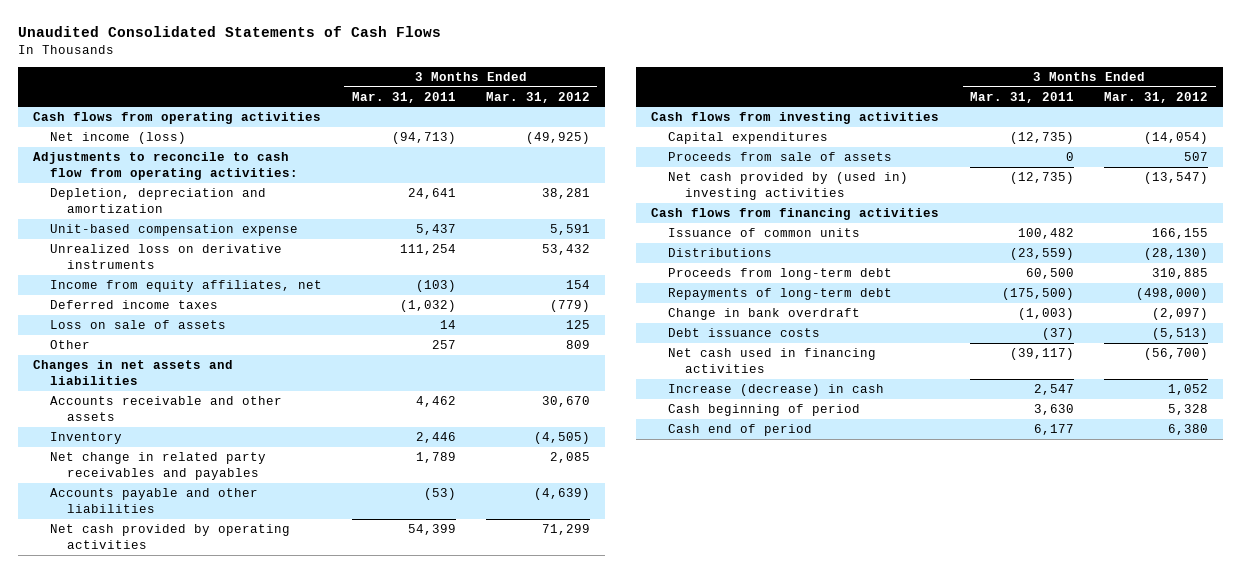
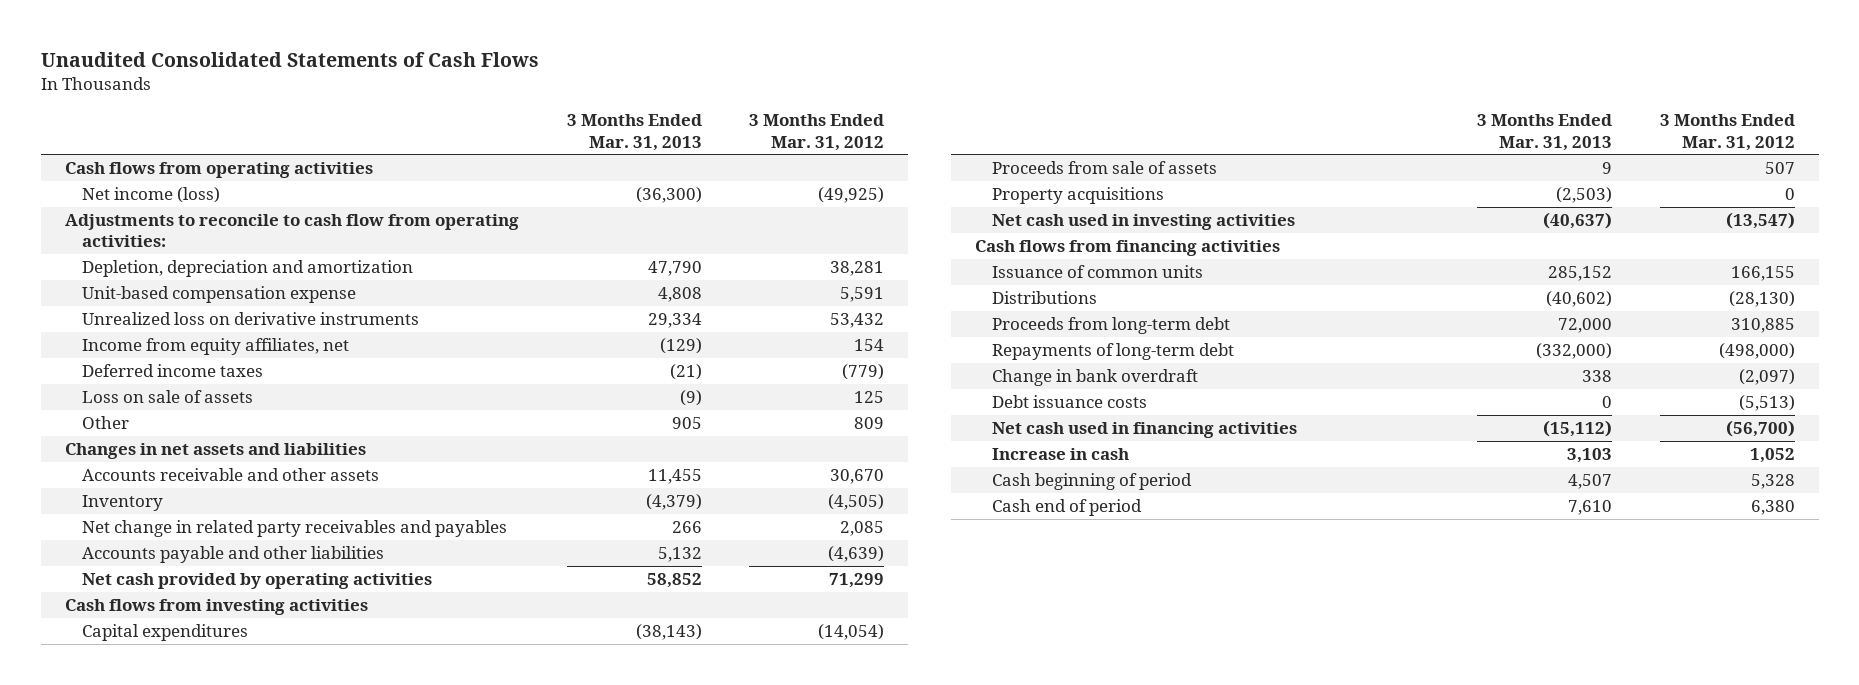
[351,91,456,103] Mar. 31, 2011 -> none
none -> [566,114,702,151] 3 Months Ended Mar. 31, 2013
none -> [992,187,1165,205] Property acquisitions
[668,171,909,201] Net cash provided by (used in) investing activities -> [992,214,1296,231] Net cash used in investing activities
[668,383,885,396] Increase (decrease) in cash -> [992,448,1130,461] Increase in cash

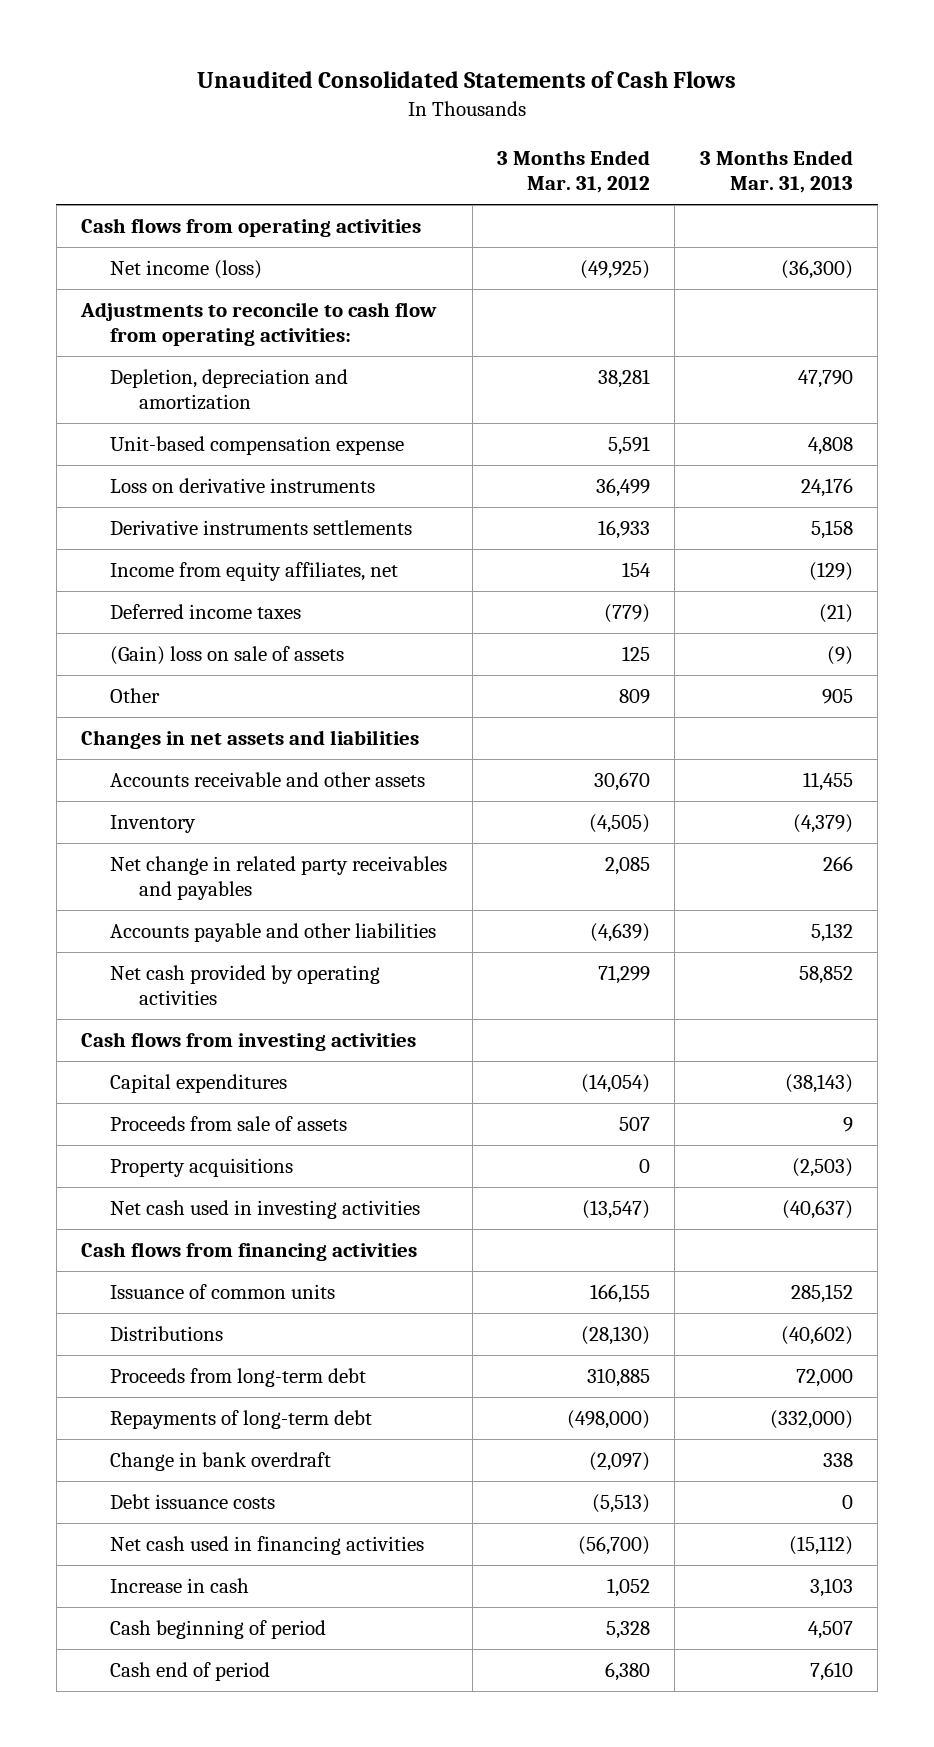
[82,312,420,326] Unrealized loss on derivative instruments -> [110,477,376,493] Loss on derivative instruments
[647,313,702,329] 29,334 -> [800,477,853,497] 24,176
[830,313,885,329] 53,432 -> [596,477,651,497] 36,499
none -> [110,519,413,535] Derivative instruments settlements
[82,390,254,404] Loss on sale of assets -> [110,645,345,665] (Gain) loss on sale of assets

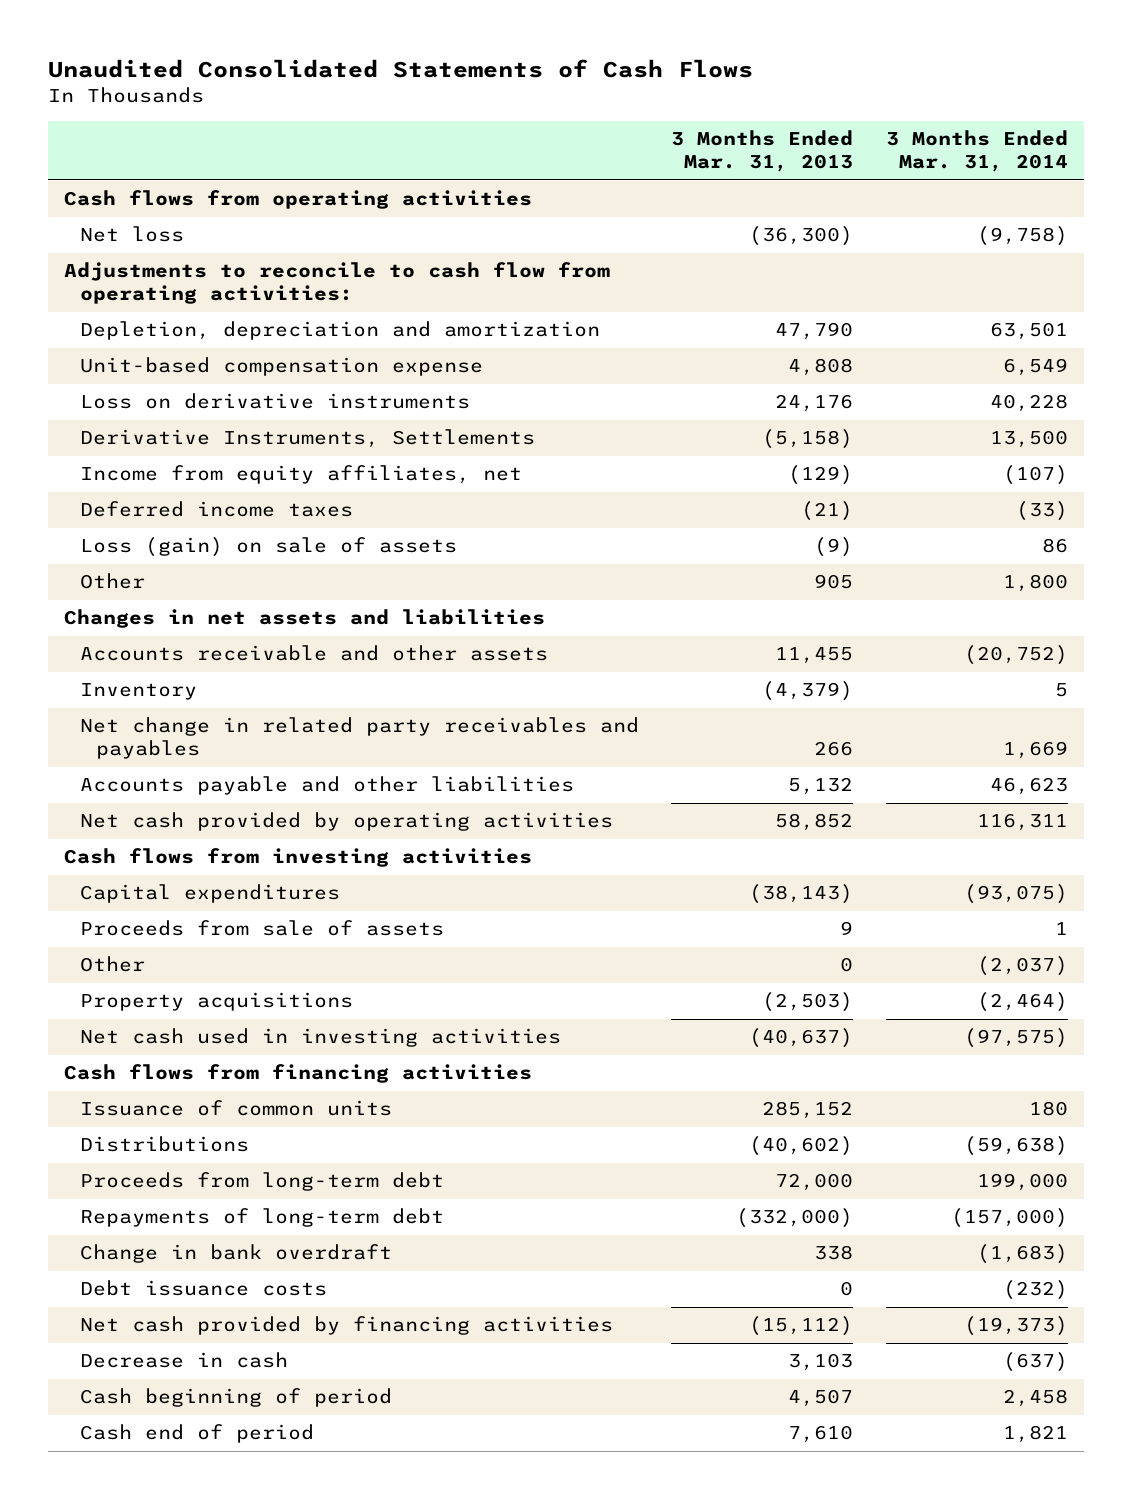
[497,149,651,194] 3 Months Ended Mar. 31, 2012 -> none
none -> [885,130,1068,173] 3 Months Ended Mar. 31, 2014
[110,259,263,279] Net income (loss) -> [79,226,184,243] Net loss
[110,519,413,535] Derivative instruments settlements -> [79,429,535,449] Derivative Instruments, Settlements
[810,519,853,539] 5,158 -> [762,429,854,450] (5,158)
[110,645,345,665] (Gain) loss on sale of assets -> [79,537,457,558] Loss (gain) on sale of assets
none -> [79,956,145,973] Other
[110,1535,425,1555] Net cash used in financing activities -> [79,1316,613,1336] Net cash provided by financing activities
[110,1577,250,1593] Increase in cash -> [79,1352,288,1369] Decrease in cash

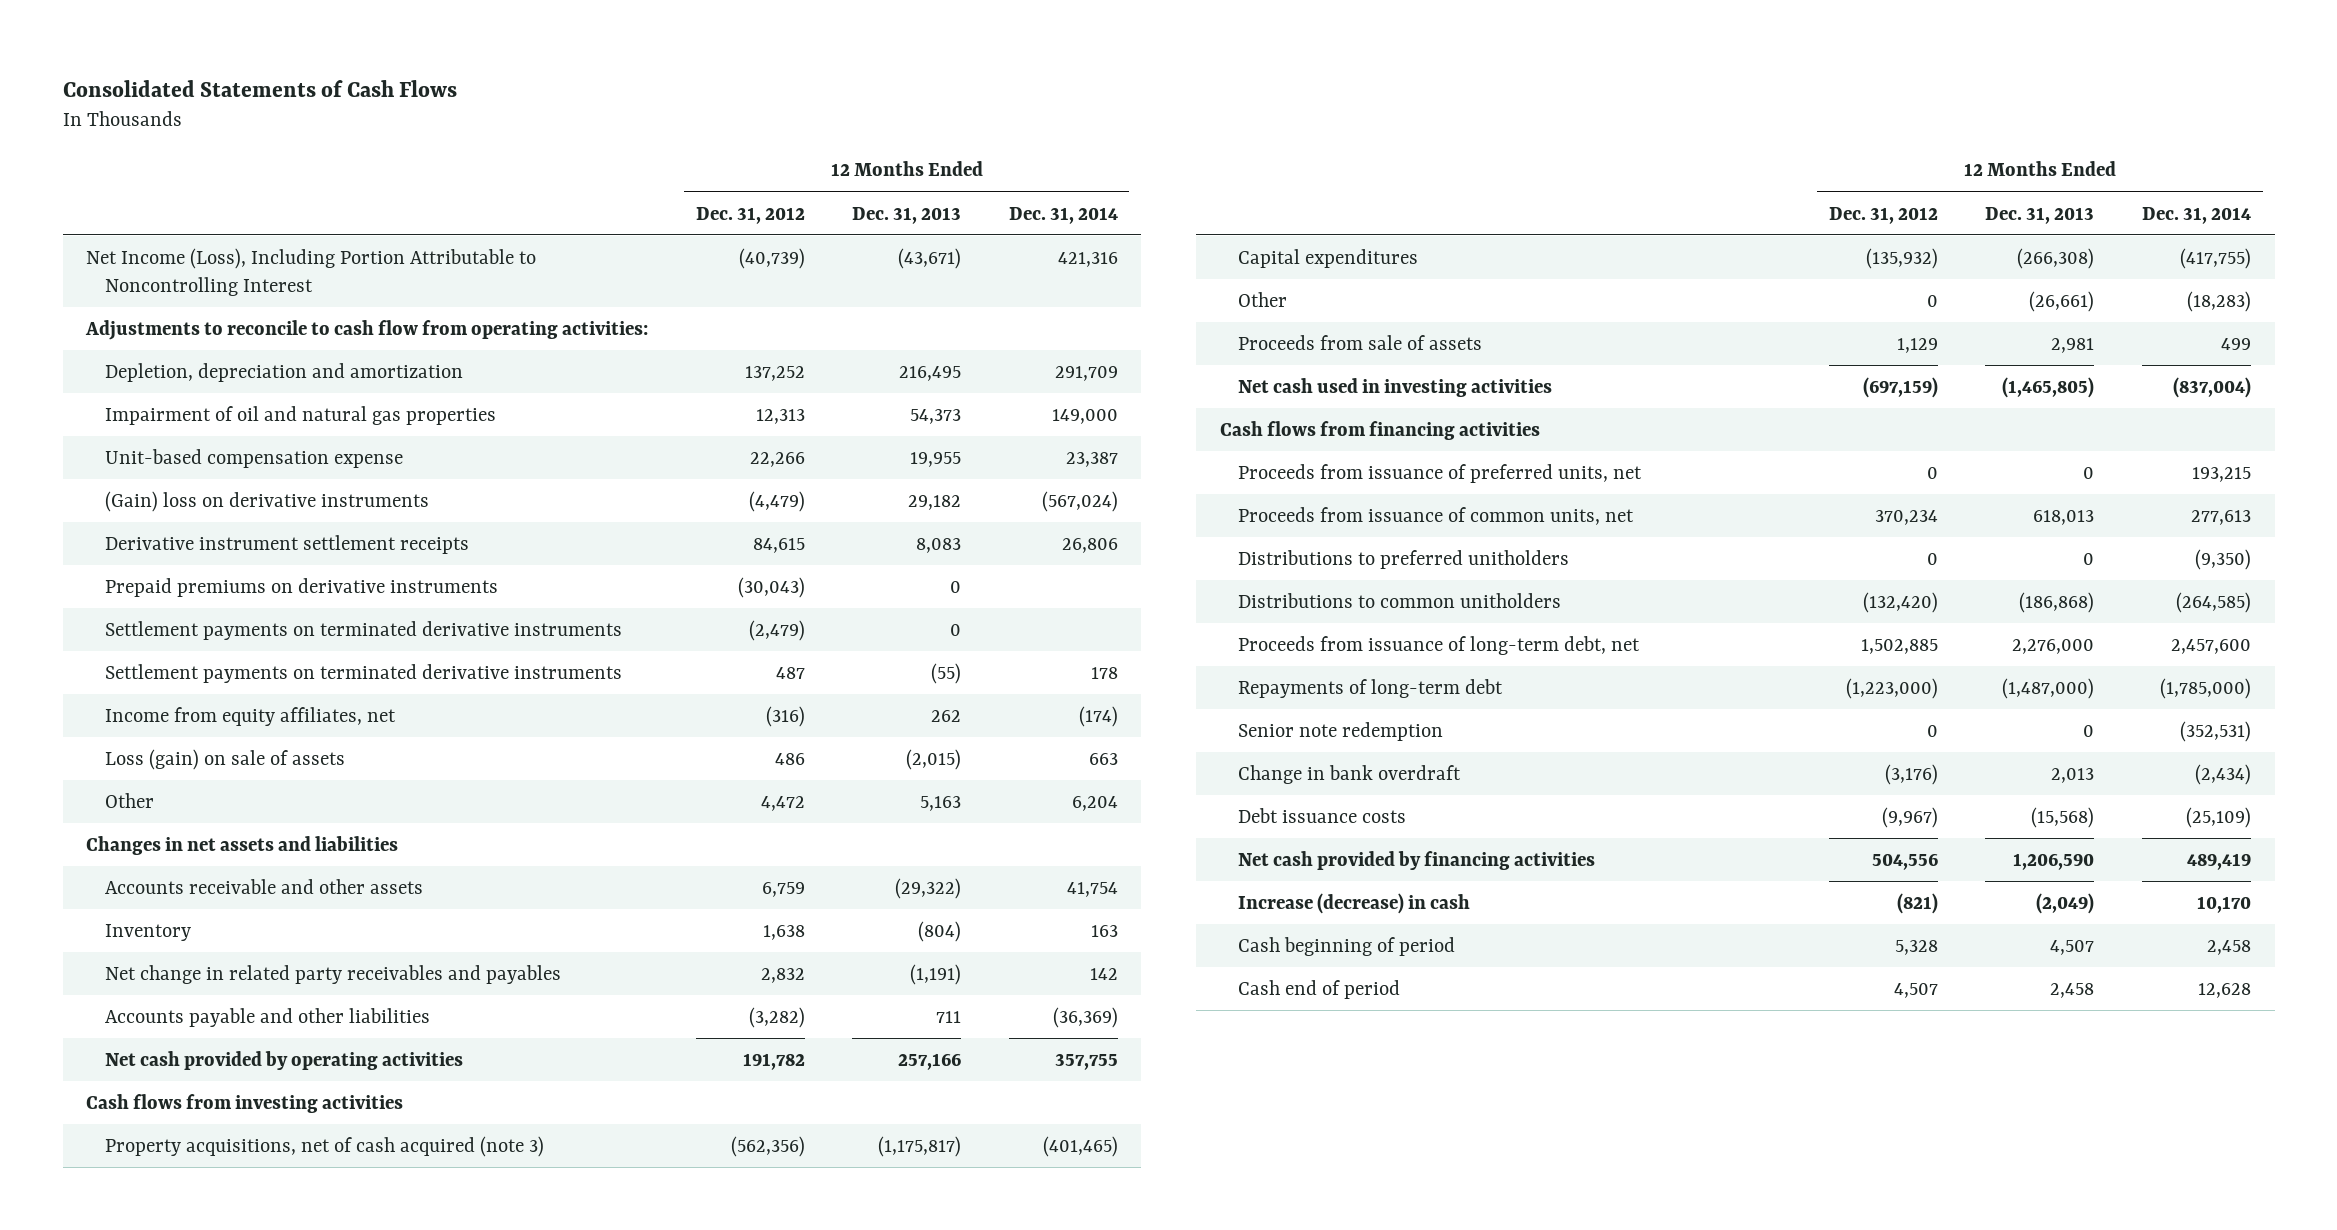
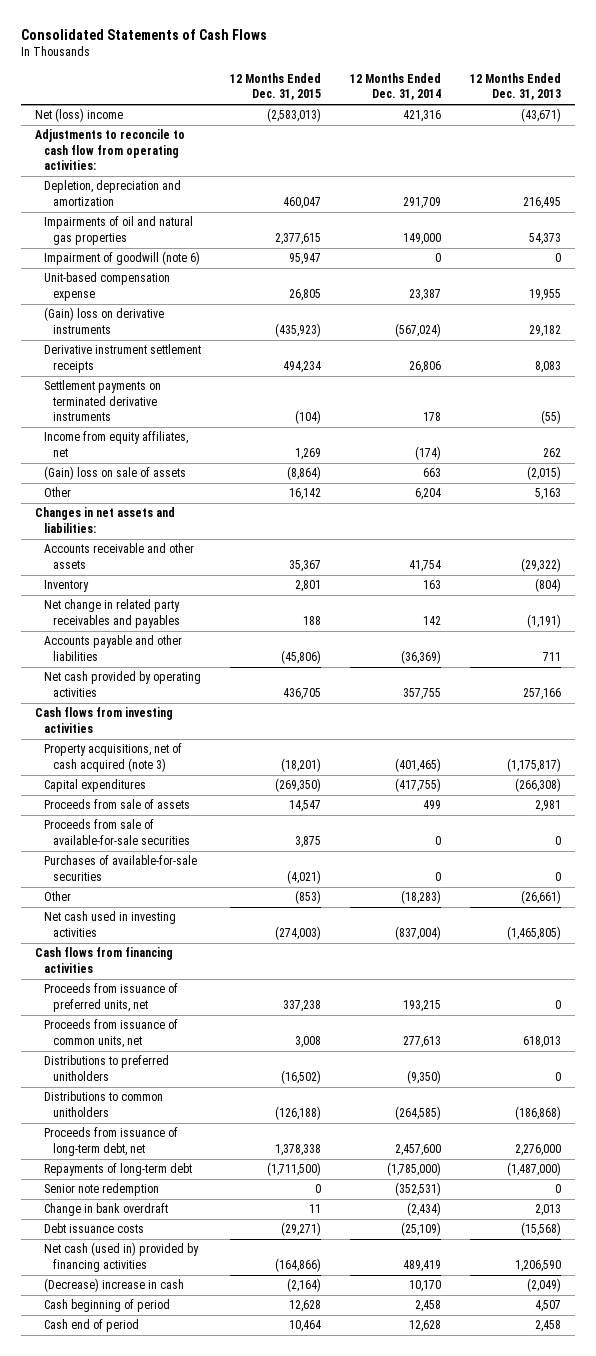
[695,206,805,224] Dec. 31, 2012 -> none
none -> [229,72,321,101] 12 Months Ended Dec. 31, 2015
[86,247,537,296] Net Income (Loss), Including Portion Attributable to Noncontrolling Interest -> [35,108,124,123] Net (loss) income
[104,405,496,425] Impairment of oil and natural gas properties -> [44,216,194,245] Impairments of oil and natural gas properties
none -> [44,251,201,266] Impairment of goodwill (note 6)
[104,577,498,597] Prepaid premiums on derivative instruments -> none
[104,620,622,640] Settlement payments on terminated derivative instruments -> none
[104,748,345,770] Loss (gain) on sale of assets -> [44,466,187,481] (Gain) loss on sale of assets
[86,835,399,855] Changes in net assets and liabilities -> [35,507,176,533] Changes in net assets and liabilities:
none -> [44,819,191,845] Proceeds from sale of available-for-sale securities
none -> [44,855,198,881] Purchases of available-for-sale securities
[1238,291,1288,307] Other -> [44,891,72,902] Other
[1238,850,1596,870] Net cash provided by financing activities -> [44,1242,200,1272] Net cash (used in) provided by financing activities
[1238,892,1471,914] Increase (decrease) in cash -> [44,1278,185,1293] (Decrease) increase in cash

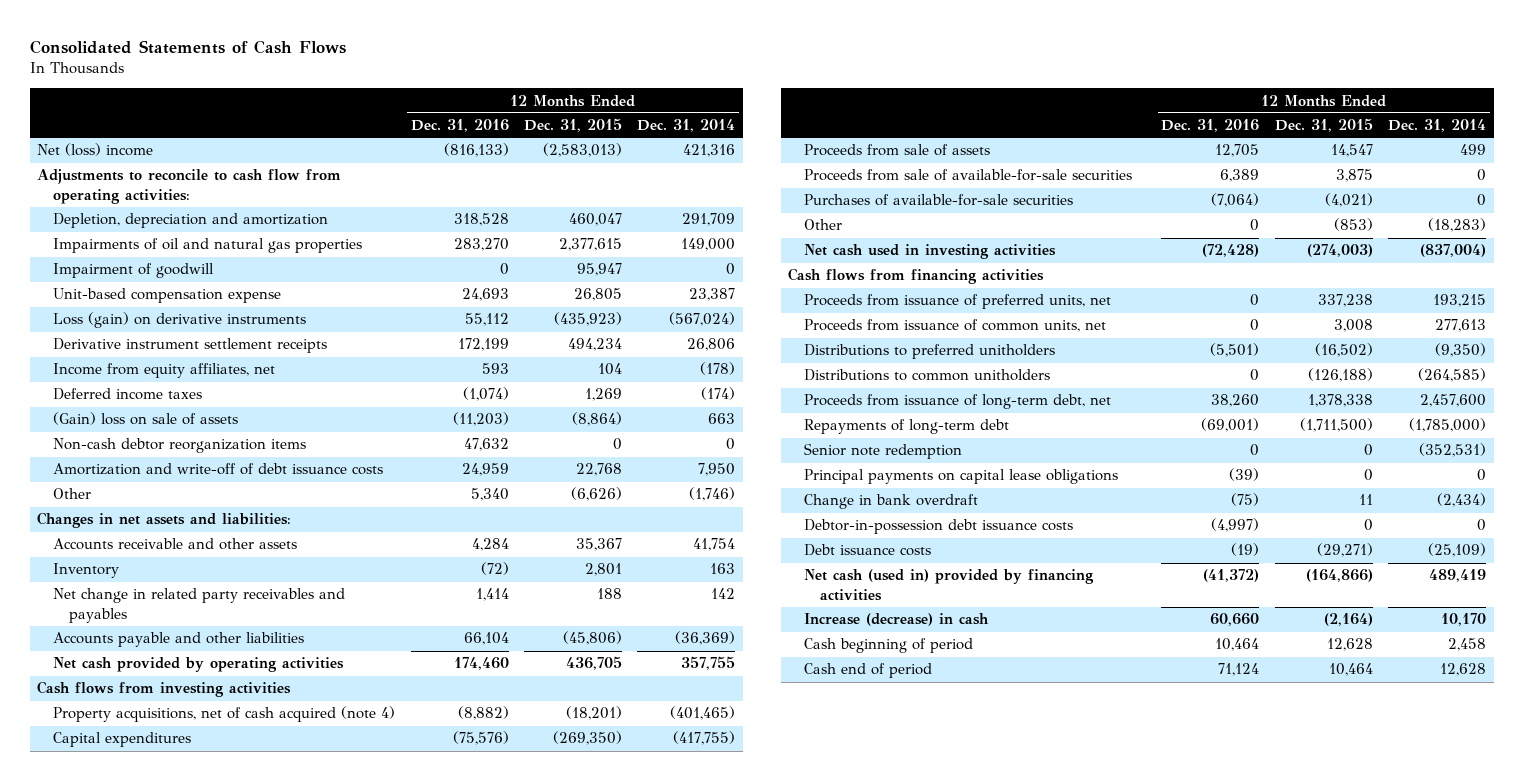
[469,72,561,101] 12 Months Ended Dec. 31, 2013 -> none
none -> [410,119,509,133] Dec. 31, 2016
[44,251,201,266] Impairment of goodwill (note 6) -> [53,263,215,279] Impairment of goodwill
[44,307,165,334] (Gain) loss on derivative instruments -> [53,312,307,329] Loss (gain) on derivative instruments
[44,380,162,422] Settlement payments on terminated derivative instruments -> none
none -> [53,363,276,379] Income from equity affiliates, net
[44,431,189,457] Income from equity affiliates, net -> [53,388,203,401] Deferred income taxes
none -> [53,438,307,454] Non-cash debtor reorganization items
none -> [53,463,384,476] Amortization and write-off of debt issuance costs
[288,488,321,501] 16,142 -> [570,487,622,502] (6,626)
[414,488,441,501] 6,204 -> [689,487,736,502] (1,746)
[44,743,183,772] Property acquisitions, net of cash acquired (note 3) -> [53,706,396,723] Property acquisitions, net of cash acquired (note 4)
none -> [803,469,1118,485] Principal payments on capital lease obligations
none -> [803,519,1073,535] Debtor-in-possession debt issuance costs
[44,1278,185,1293] (Decrease) increase in cash -> [803,613,989,627] Increase (decrease) in cash

